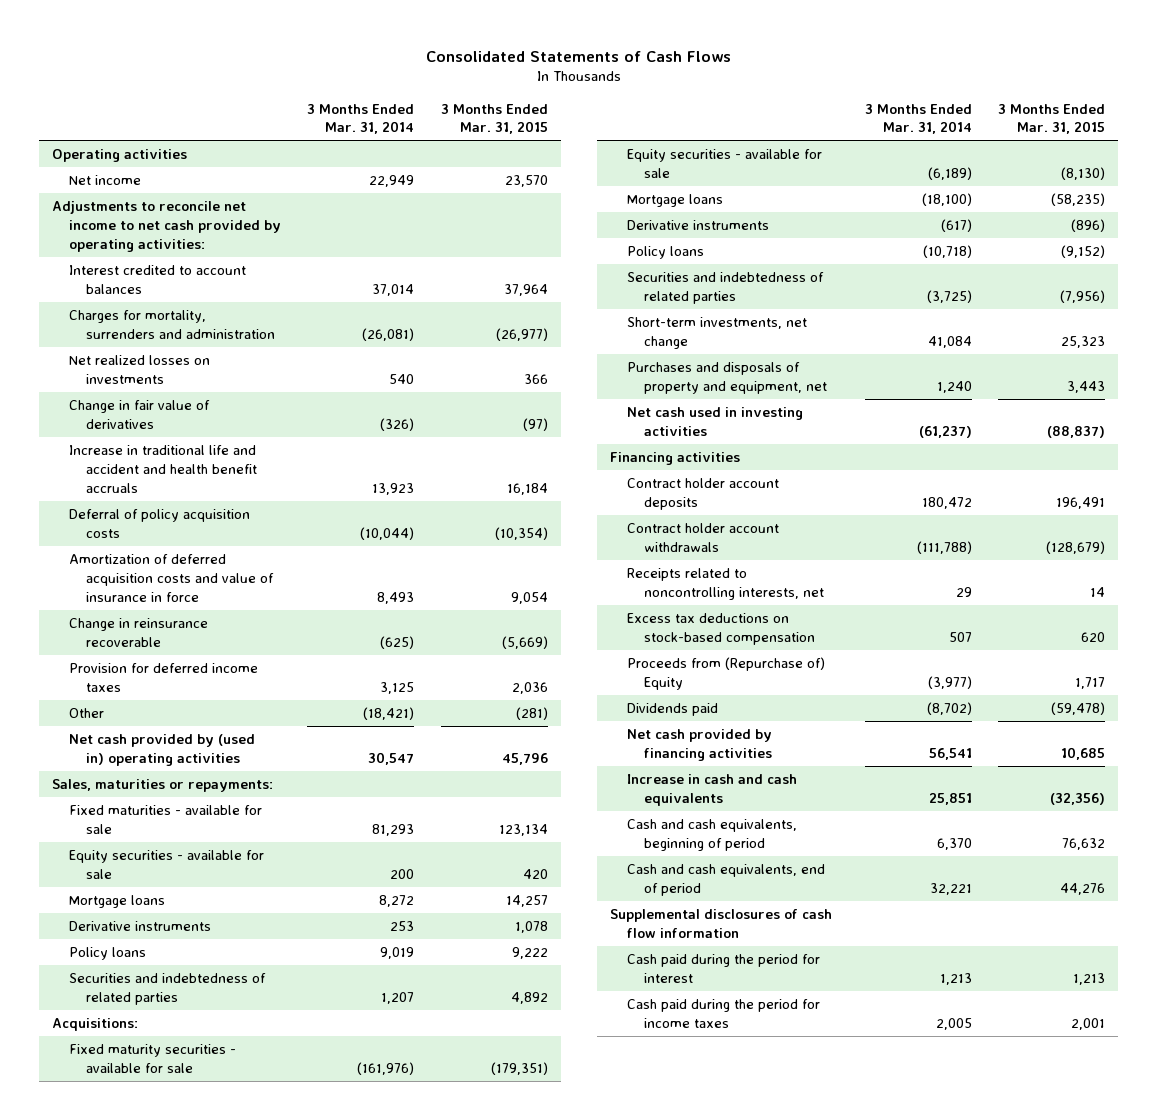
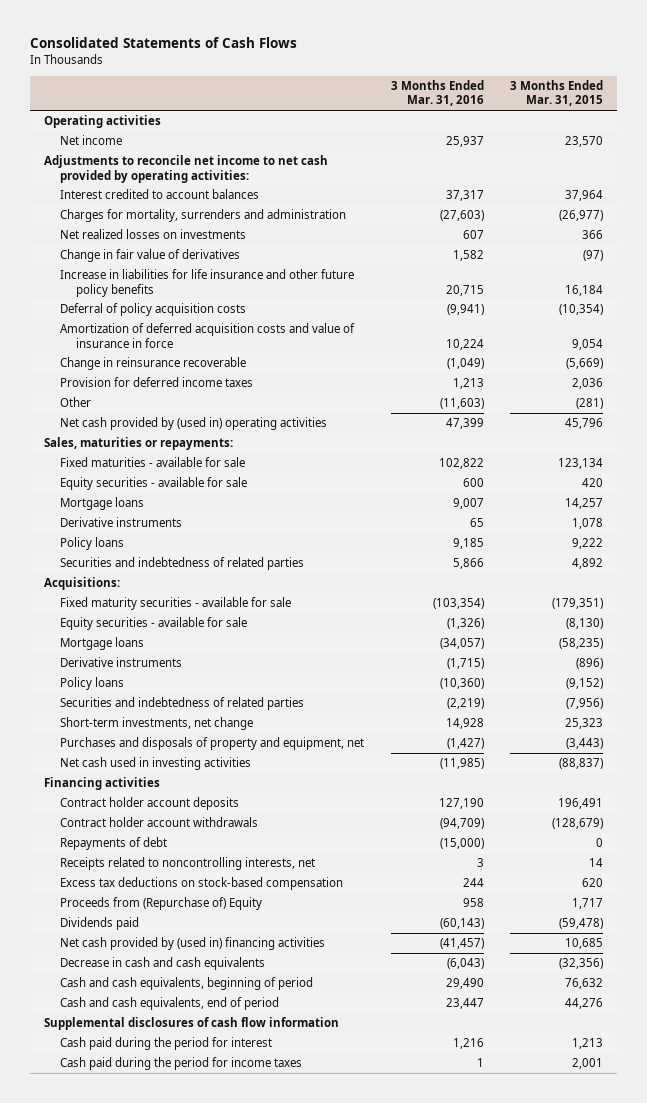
[307,103,415,135] 3 Months Ended Mar. 31, 2014 -> none
none -> [390,79,484,107] 3 Months Ended Mar. 31, 2016
[69,444,257,493] Increase in traditional life and accident and health benefit accruals -> [59,269,354,297] Increase in liabilities for life insurance and other future policy benefits
[1067,380,1106,393] 3,443 -> [566,738,604,750] (3,443)
none -> [59,837,167,851] Repayments of debt
[626,728,772,761] Net cash provided by financing activities -> [59,937,325,951] Net cash provided by (used in) financing activities
[626,773,797,806] Increase in cash and cash equivalents -> [59,957,265,971] Decrease in cash and cash equivalents

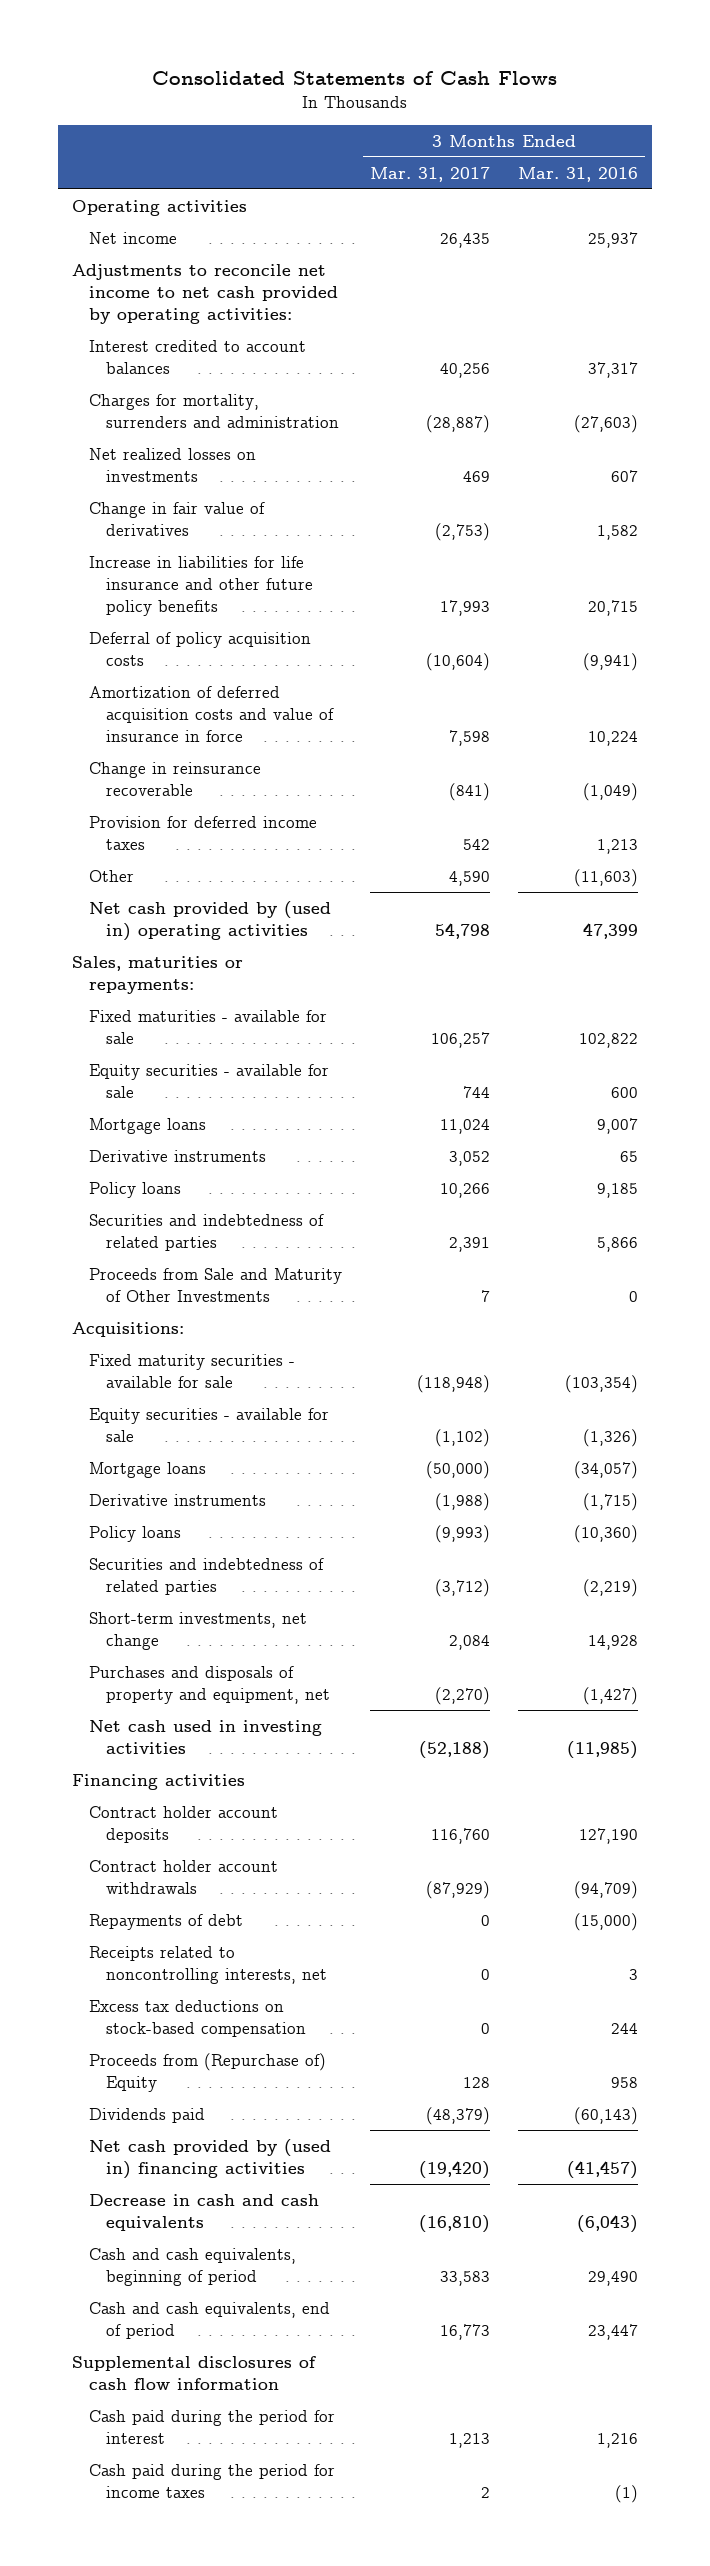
[510,79,604,107] 3 Months Ended Mar. 31, 2015 -> none
none -> [369,166,490,182] Mar. 31, 2017
none -> [88,1267,342,1303] Proceeds from Sale and Maturity of Other Investments
[476,1058,484,1068] 1 -> [614,2485,638,2504] (1)

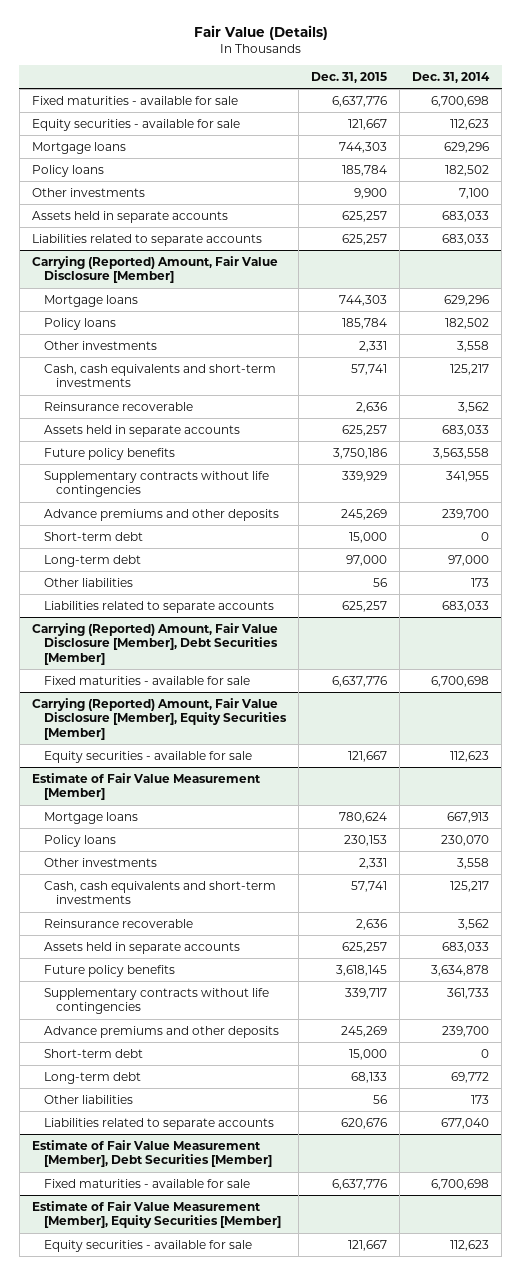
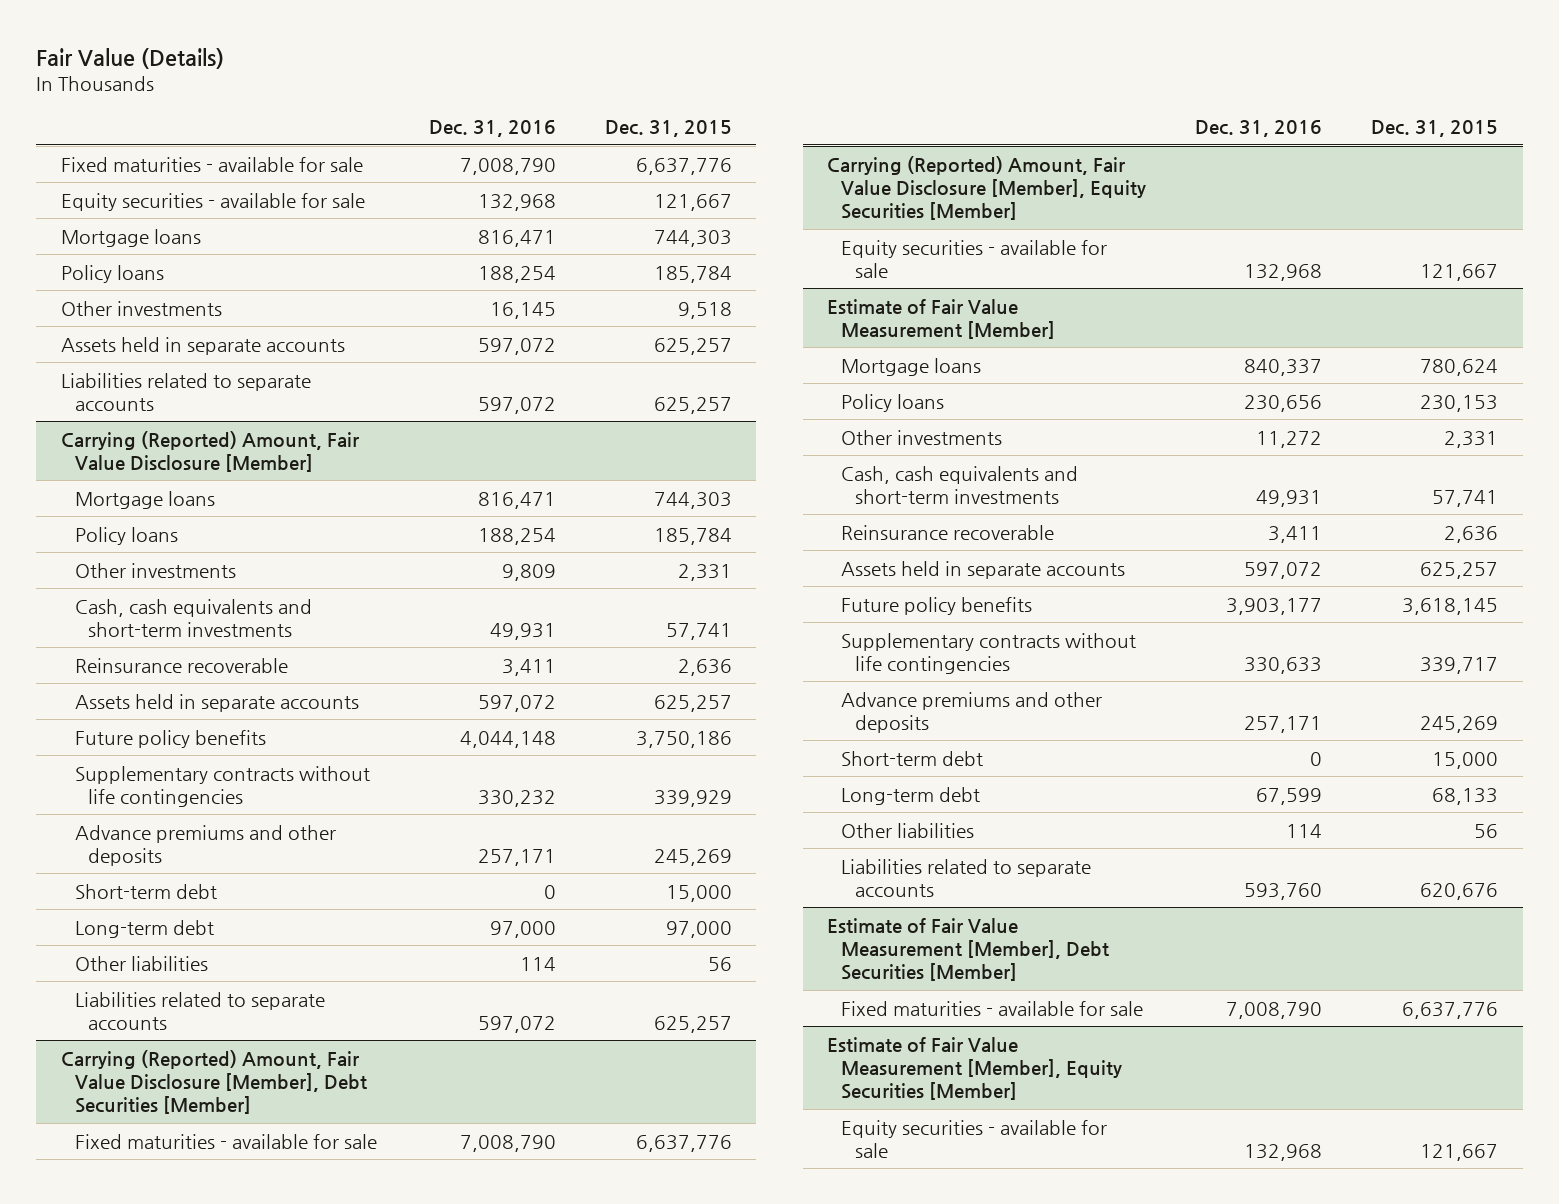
[412,71,491,83] Dec. 31, 2014 -> none
none -> [428,120,556,138] Dec. 31, 2016
[354,187,388,199] 9,900 -> [677,301,732,319] 9,518

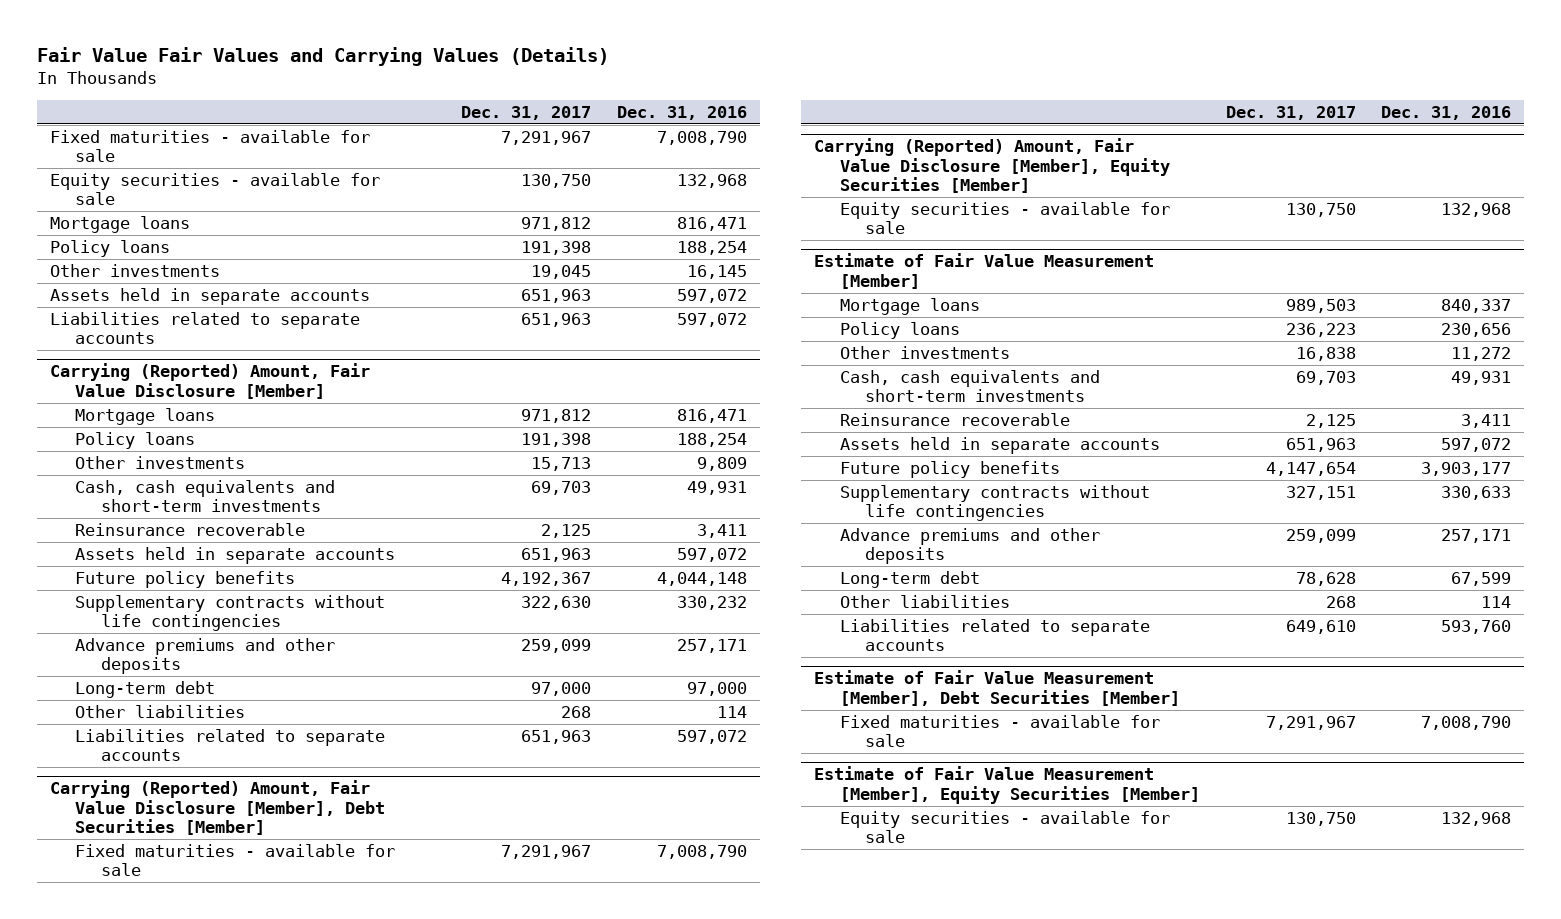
[36,48,225,70] Fair Value (Details) -> [36,47,609,67] Fair Value Fair Values and Carrying Values (Details)
[604,120,732,138] Dec. 31, 2015 -> none
none -> [461,106,592,121] Dec. 31, 2017
[74,883,217,899] Short-term debt -> none
[841,750,984,766] Short-term debt -> none

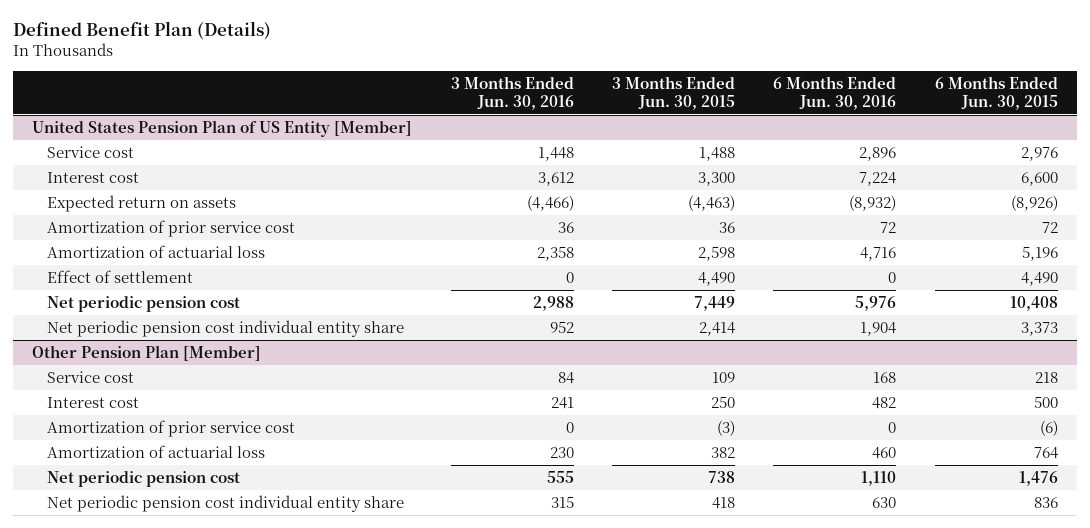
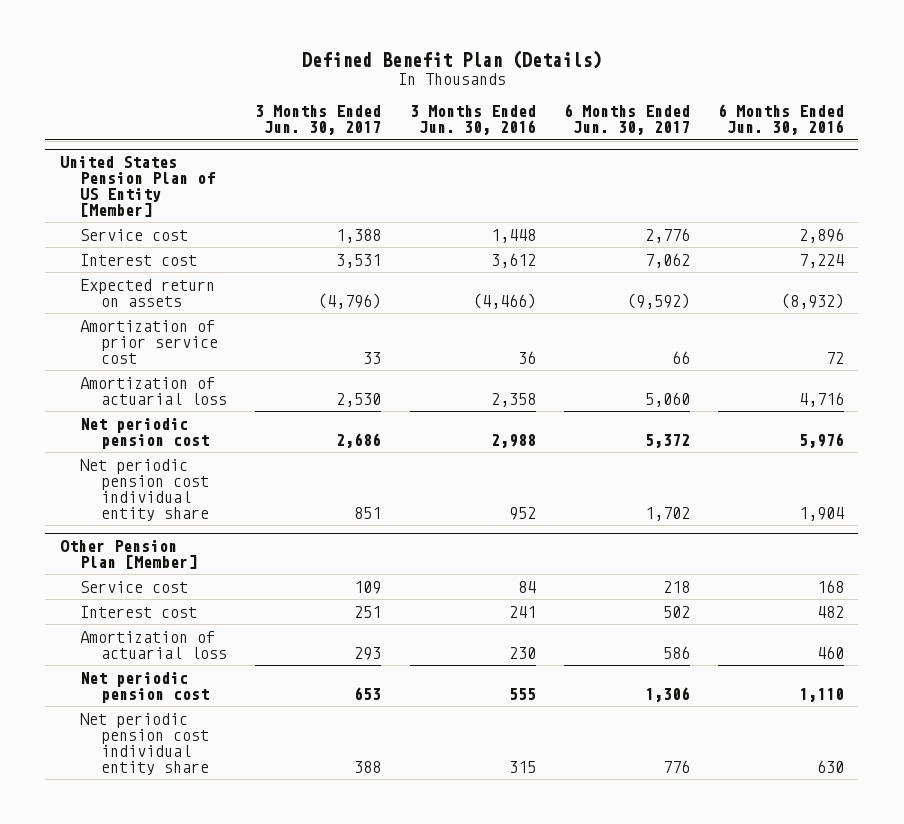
[612,75,736,110] 3 Months Ended Jun. 30, 2015 -> none
[934,75,1058,110] 6 Months Ended Jun. 30, 2015 -> none
none -> [255,105,382,136] 3 Months Ended Jun. 30, 2017
none -> [563,104,690,136] 6 Months Ended Jun. 30, 2017
[47,269,194,283] Effect of settlement -> none
[47,419,296,437] Amortization of prior service cost -> none

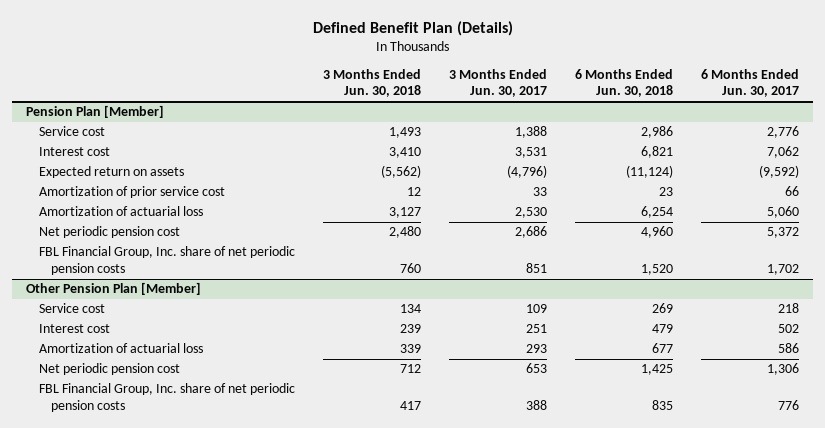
[409,105,536,136] 3 Months Ended Jun. 30, 2016 -> none
[718,104,845,136] 6 Months Ended Jun. 30, 2016 -> none
none -> [322,68,421,98] 3 Months Ended Jun. 30, 2018
none -> [575,68,674,98] 6 Months Ended Jun. 30, 2018
[59,155,216,218] United States Pension Plan of US Entity [Member] -> none
none -> [26,105,165,119] Pension Plan [Member]
[80,458,210,522] Net periodic pension cost individual entity share -> [38,246,295,276] FBL Financial Group, Inc. share of net periodic pension costs
[80,712,210,776] Net periodic pension cost individual entity share -> [38,383,295,413] FBL Financial Group, Inc. share of net periodic pension costs

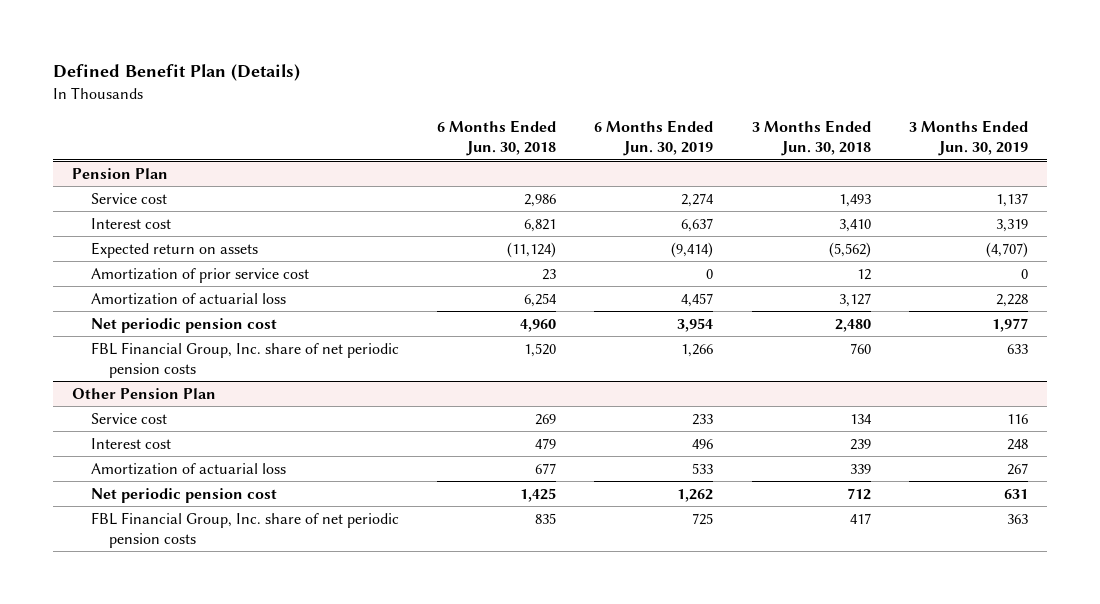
[449,68,548,98] 3 Months Ended Jun. 30, 2017 -> none
[701,68,800,98] 6 Months Ended Jun. 30, 2017 -> none
none -> [594,120,714,157] 6 Months Ended Jun. 30, 2019
none -> [908,120,1028,157] 3 Months Ended Jun. 30, 2019
[26,105,165,119] Pension Plan [Member] -> [71,167,168,179] Pension Plan
[26,282,202,296] Other Pension Plan [Member] -> [71,387,216,399] Other Pension Plan

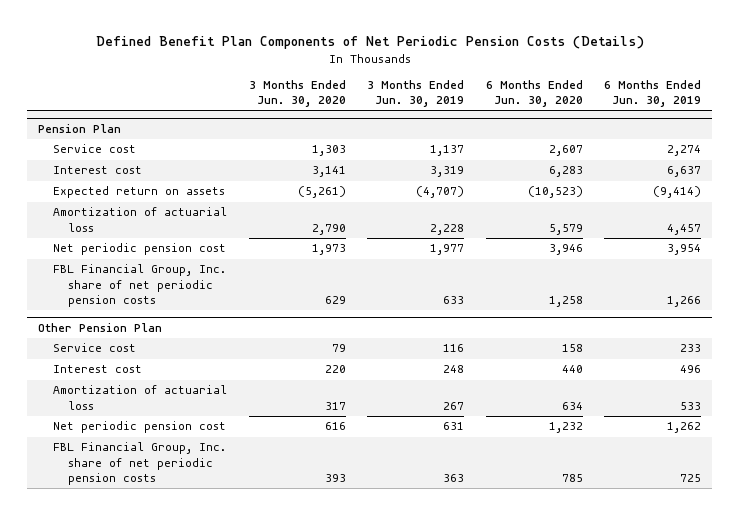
[52,64,300,82] Defined Benefit Plan (Details) -> [95,36,644,50] Defined Benefit Plan Components of Net Periodic Pension Costs (Details)
[436,120,556,157] 6 Months Ended Jun. 30, 2018 -> none
[751,120,871,157] 3 Months Ended Jun. 30, 2018 -> none
none -> [248,80,346,108] 3 Months Ended Jun. 30, 2020
none -> [485,80,583,108] 6 Months Ended Jun. 30, 2020
[90,267,309,283] Amortization of prior service cost -> none

